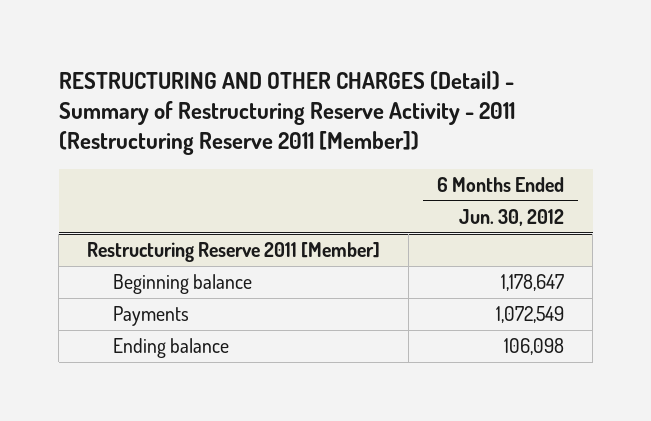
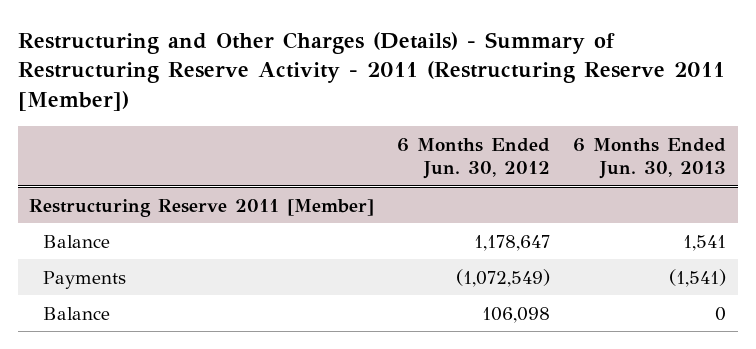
[58,70,515,156] RESTRUCTURING AND OTHER CHARGES (Detail) - Summary of Restructuring Reserve Activity - 2011 (Restructuring Reserve 2011 [Member]) -> [17,31,725,111] Restructuring and Other Charges (Details) - Summary of Restructuring Reserve Activity - 2011 (Restructuring Reserve 2011 [Member])
none -> [573,137,727,180] 6 Months Ended Jun. 30, 2013
[112,274,252,295] Beginning balance -> [43,234,111,248] Balance
[496,306,565,324] 1,072,549 -> [456,268,551,287] (1,072,549)
[112,338,229,359] Ending balance -> [43,306,111,320] Balance

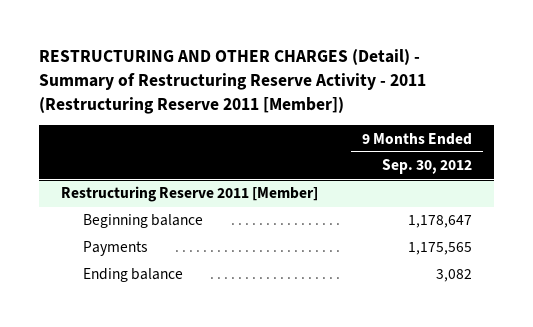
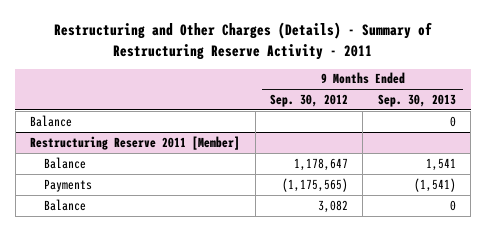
[38,49,426,114] RESTRUCTURING AND OTHER CHARGES (Detail) - Summary of Restructuring Reserve Activity - 2011 (Restructuring Reserve 2011 [Member]) -> [53,22,432,60] Restructuring and Other Charges (Details) - Summary of Restructuring Reserve Activity - 2011
none -> [377,93,456,107] Sep. 30, 2013
none -> [30,114,73,127] Balance
[83,214,204,229] Beginning balance -> [43,156,86,169] Balance
[408,242,473,256] 1,175,565 -> [281,177,348,192] (1,175,565)
[83,268,184,283] Ending balance -> [43,198,86,211] Balance

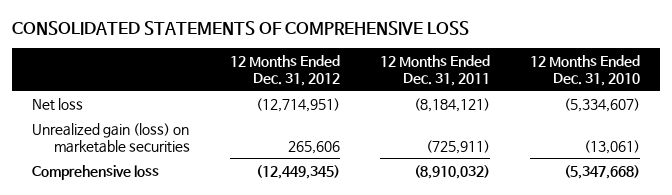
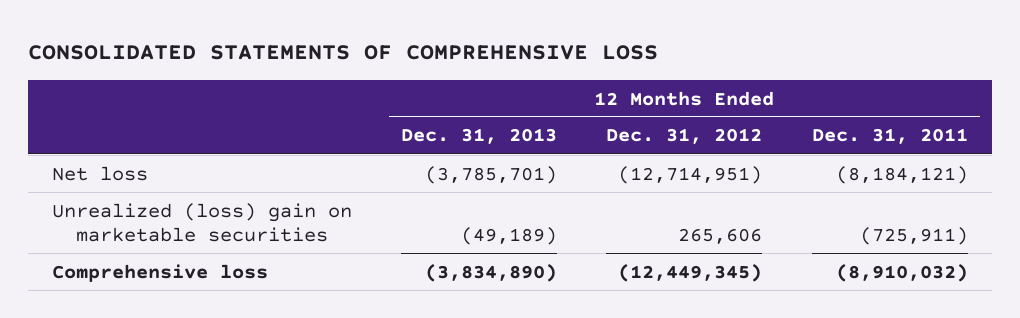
[530,54,641,86] 12 Months Ended Dec. 31, 2010 -> none
none -> [401,128,558,145] Dec. 31, 2013
[31,122,191,153] Unrealized gain (loss) on marketable securities -> [52,202,353,242] Unrealized (loss) gain on marketable securities

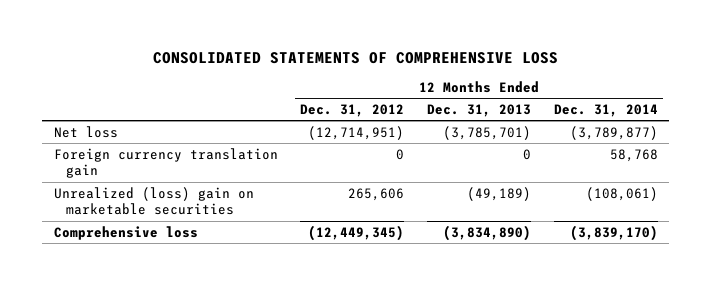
[811,128,968,145] Dec. 31, 2011 -> none
none -> [553,103,658,117] Dec. 31, 2014
none -> [53,147,278,179] Foreign currency translation gain

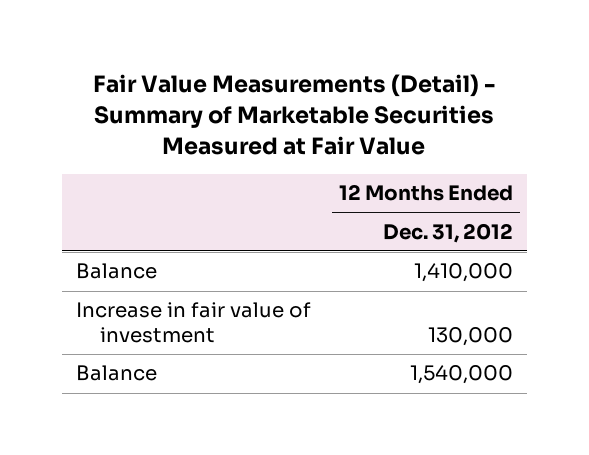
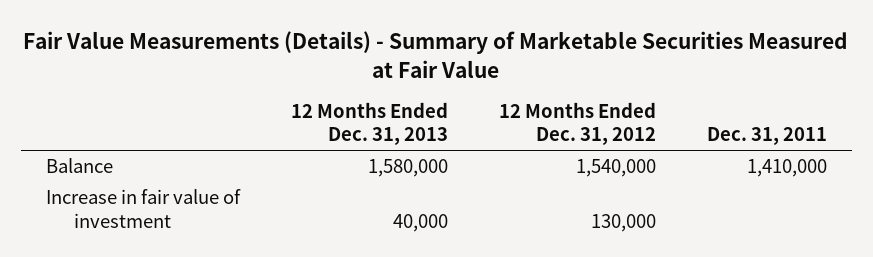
[93,74,496,155] Fair Value Measurements (Detail) - Summary of Marketable Securities Measured at Fair Value -> [23,31,849,78] Fair Value Measurements (Details) - Summary of Marketable Securities Measured at Fair Value
none -> [290,102,448,146] 12 Months Ended Dec. 31, 2013
none -> [706,127,827,146] Dec. 31, 2011
[75,263,157,280] Balance -> none
[75,302,311,343] Increase in fair value of investment -> [46,189,242,228] Increase in fair value of investment

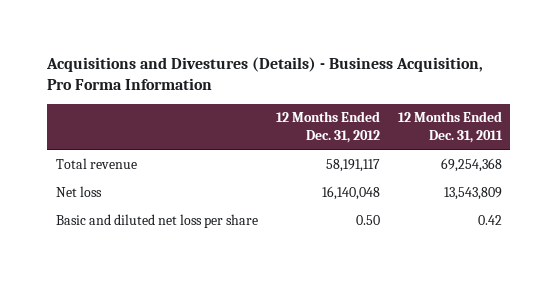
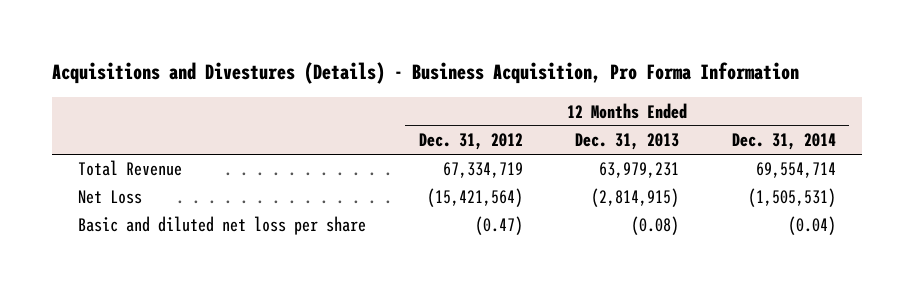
[397,111,503,143] 12 Months Ended Dec. 31, 2011 -> none
none -> [575,133,680,151] Dec. 31, 2013
none -> [731,133,836,151] Dec. 31, 2014
[56,157,138,169] Total revenue -> [78,160,183,177] Total Revenue
[325,158,380,172] 58,191,117 -> [442,162,523,179] 67,334,719
[56,185,103,197] Net loss -> [78,190,143,205] Net Loss
[321,185,380,200] 16,140,048 -> [426,188,523,208] (15,421,564)
[355,214,380,225] 0.50 -> [474,216,523,236] (0.47)

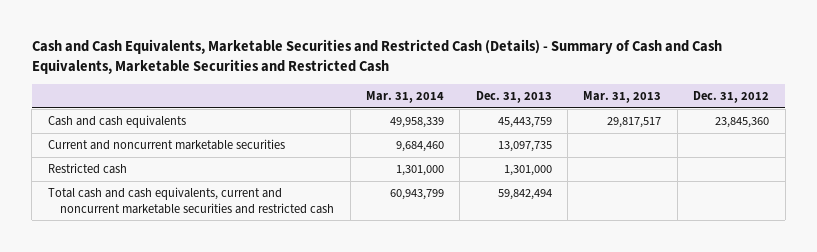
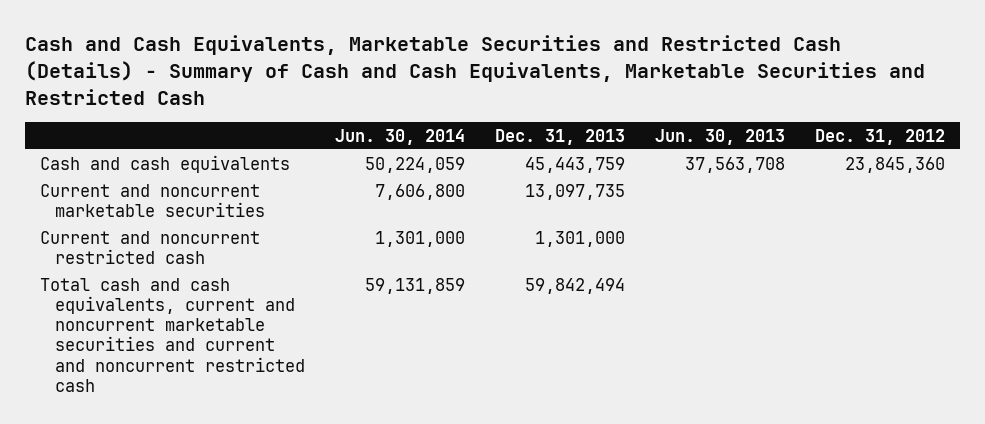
[366,90,445,103] Mar. 31, 2014 -> none
[583,90,662,103] Mar. 31, 2013 -> none
none -> [335,128,466,145] Jun. 30, 2014
none -> [654,128,785,145] Jun. 30, 2013
[47,163,127,175] Restricted cash -> [39,230,260,264] Current and noncurrent restricted cash
[47,187,335,214] Total cash and cash equivalents, current and noncurrent marketable securities and restricted cash -> [39,277,306,392] Total cash and cash equivalents, current and noncurrent marketable securities and current and noncurrent restricted cash

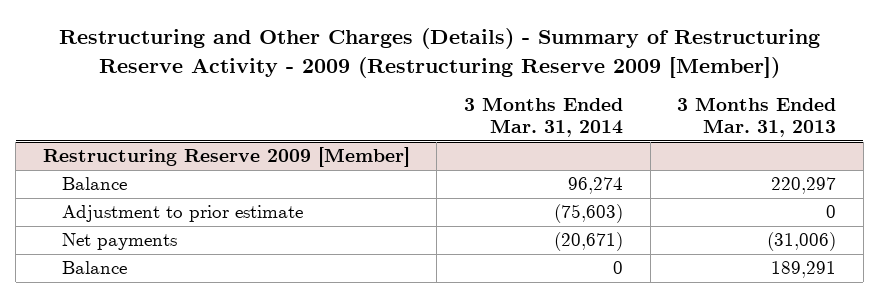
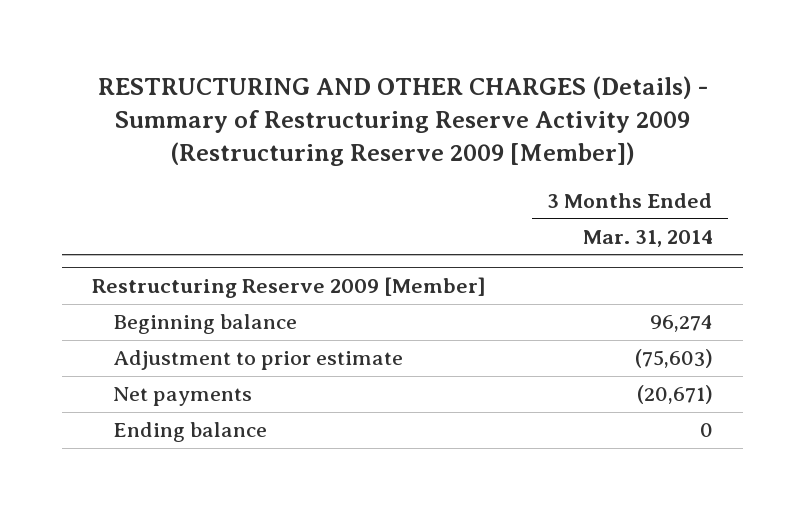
[58,28,820,78] Restructuring and Other Charges (Details) - Summary of Restructuring Reserve Activity - 2009 (Restructuring Reserve 2009 [Member]) -> [97,75,708,166] RESTRUCTURING AND OTHER CHARGES (Details) - Summary of Restructuring Reserve Activity 2009 (Restructuring Reserve 2009 [Member])
[677,97,837,137] 3 Months Ended Mar. 31, 2013 -> none
[61,177,127,191] Balance -> [112,314,297,335] Beginning balance
[61,261,127,275] Balance -> [112,422,267,443] Ending balance

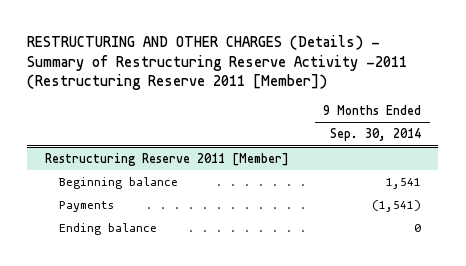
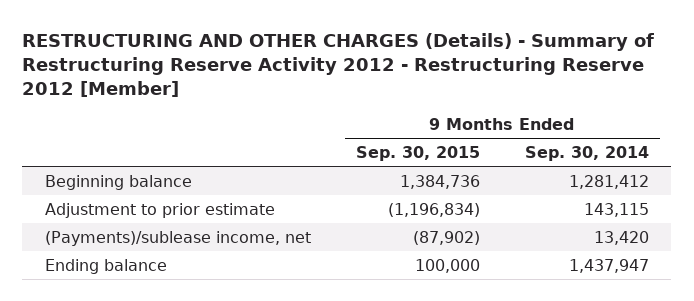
[27,35,408,91] RESTRUCTURING AND OTHER CHARGES (Details) - Summary of Restructuring Reserve Activity -2011 (Restructuring Reserve 2011 [Member]) -> [22,32,655,97] RESTRUCTURING AND OTHER CHARGES (Details) - Summary of Restructuring Reserve Activity 2012 - Restructuring Reserve 2012 [Member]
none -> [355,145,480,161] Sep. 30, 2015
[44,153,289,167] Restructuring Reserve 2011 [Member] -> none
[386,178,422,190] 1,541 -> [568,174,649,189] 1,281,412
none -> [44,202,275,218] Adjustment to prior estimate
[59,201,115,213] Payments -> [44,230,311,246] (Payments)/sublease income, net
[372,200,422,213] (1,541) -> [593,230,649,245] 13,420
[414,224,422,233] 0 -> [568,258,649,273] 1,437,947

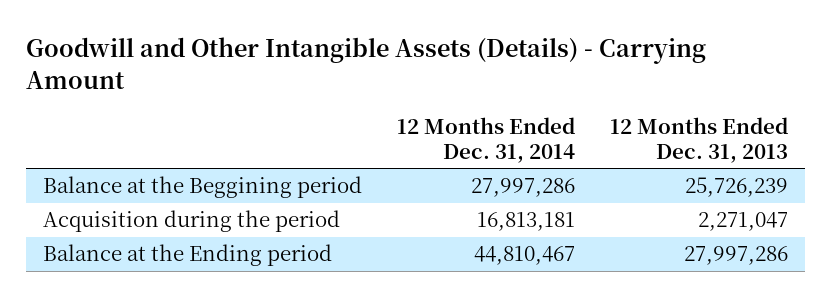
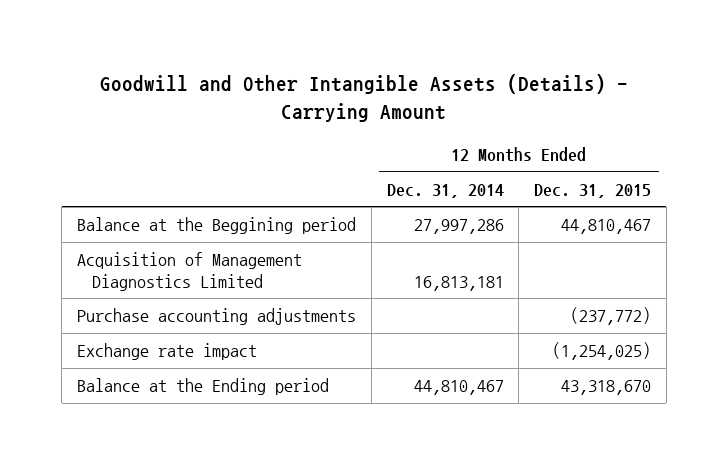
[609,116,788,163] 12 Months Ended Dec. 31, 2013 -> none
none -> [534,183,652,198] Dec. 31, 2015
[43,210,341,233] Acquisition during the period -> [77,252,303,291] Acquisition of Management Diagnostics Limited
none -> [77,308,357,326] Purchase accounting adjustments
none -> [77,343,258,361] Exchange rate impact

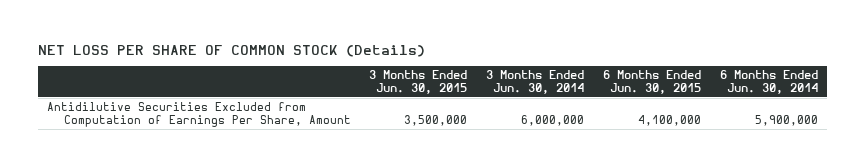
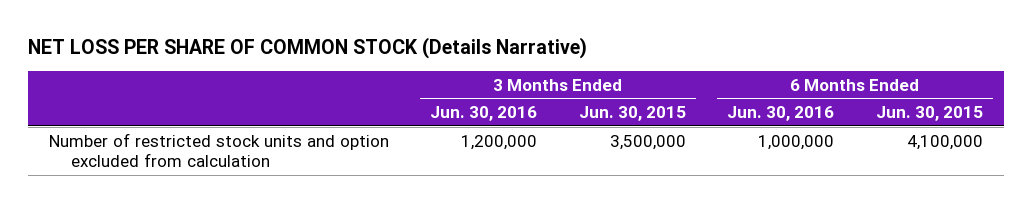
[37,45,425,58] NET LOSS PER SHARE OF COMMON STOCK (Details) -> [28,37,588,60] NET LOSS PER SHARE OF COMMON STOCK (Details Narrative)
[486,69,585,95] 3 Months Ended Jun. 30, 2014 -> none
[719,69,818,95] 6 Months Ended Jun. 30, 2014 -> none
none -> [430,106,538,122] Jun. 30, 2016
none -> [727,106,835,122] Jun. 30, 2016
[47,101,351,128] Antidilutive Securities Excluded from Computation of Earnings Per Share, Amount -> [48,132,389,168] Number of restricted stock units and option excluded from calculation

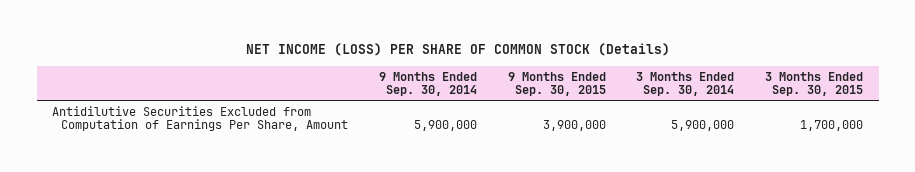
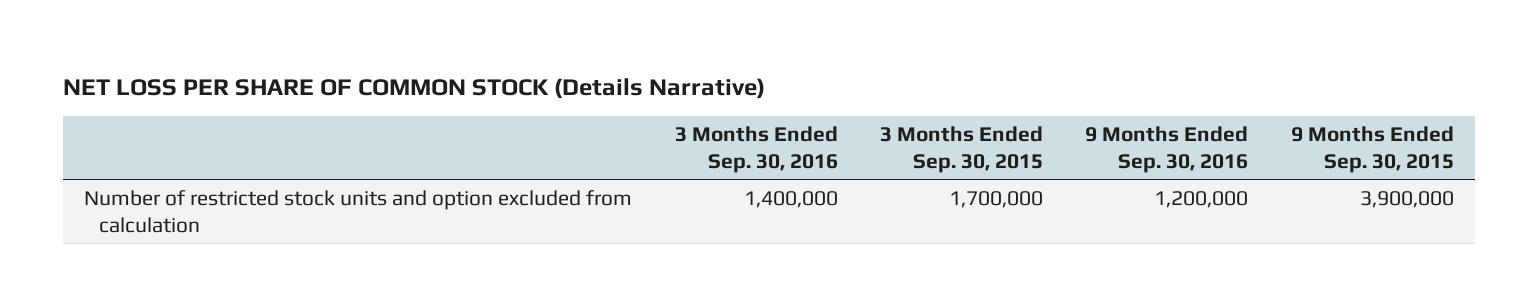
[245,43,670,57] NET INCOME (LOSS) PER SHARE OF COMMON STOCK (Details) -> [62,78,765,100] NET LOSS PER SHARE OF COMMON STOCK (Details Narrative)
[378,71,477,96] 9 Months Ended Sep. 30, 2014 -> none
[636,71,735,96] 3 Months Ended Sep. 30, 2014 -> none
none -> [674,126,838,173] 3 Months Ended Sep. 30, 2016
none -> [1085,126,1249,173] 9 Months Ended Sep. 30, 2016
[52,105,348,131] Antidilutive Securities Excluded from Computation of Earnings Per Share, Amount -> [84,189,633,233] Number of restricted stock units and option excluded from calculation

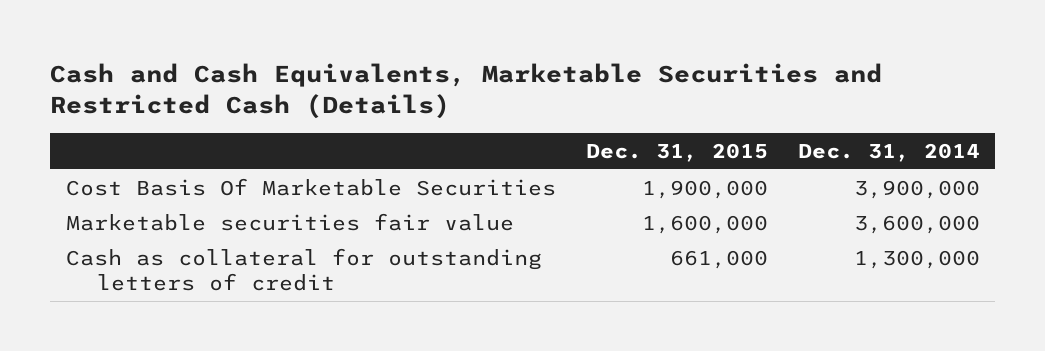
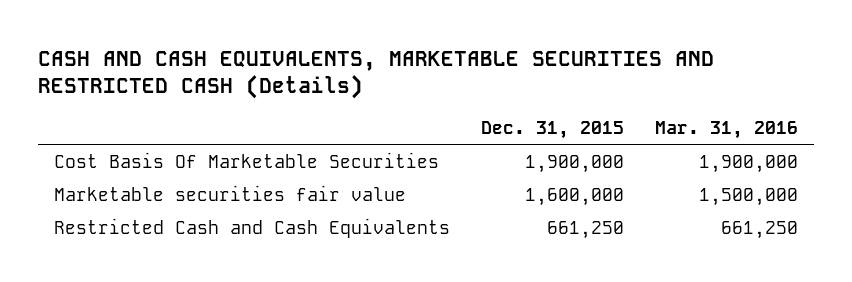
[50,62,883,120] Cash and Cash Equivalents, Marketable Securities and Restricted Cash (Details) -> [38,50,715,100] CASH AND CASH EQUIVALENTS, MARKETABLE SECURITIES AND RESTRICTED CASH (Details)
[797,143,980,163] Dec. 31, 2014 -> none
none -> [655,120,799,139] Mar. 31, 2016
[65,247,542,292] Cash as collateral for outstanding letters of credit -> none
none -> [53,217,450,238] Restricted Cash and Cash Equivalents

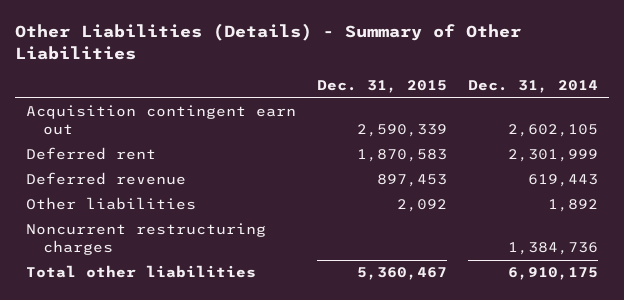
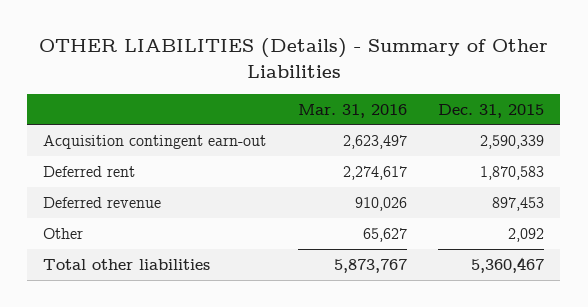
[15,23,522,60] Other Liabilities (Details) - Summary of Other Liabilities -> [38,38,548,78] OTHER LIABILITIES (Details) - Summary of Other Liabilities
[468,80,599,94] Dec. 31, 2014 -> none
none -> [297,103,407,118] Mar. 31, 2016
[25,105,296,136] Acquisition contingent earn out -> [43,134,267,149] Acquisition contingent earn-out
[25,223,266,256] Noncurrent restructuring charges -> none
[25,197,196,211] Other liabilities -> [43,227,84,239] Other

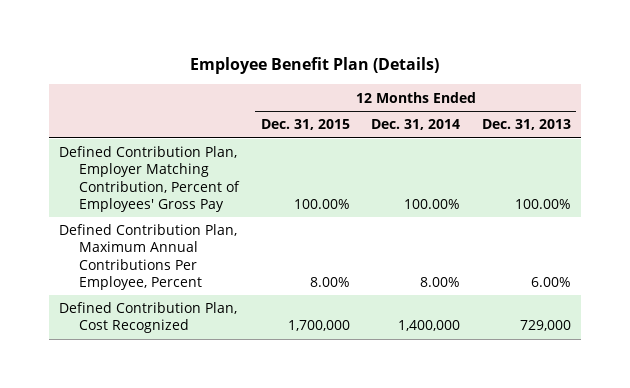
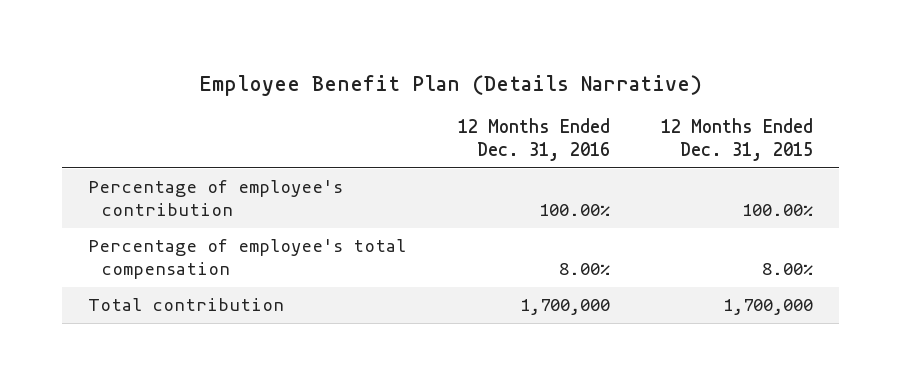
[189,57,439,75] Employee Benefit Plan (Details) -> [198,74,702,96] Employee Benefit Plan (Details Narrative)
[371,119,461,131] Dec. 31, 2014 -> none
[481,119,571,131] Dec. 31, 2013 -> none
none -> [457,118,610,162] 12 Months Ended Dec. 31, 2016
[59,146,241,212] Defined Contribution Plan, Employer Matching Contribution, Percent of Employees' Gross Pay -> [87,180,343,217] Percentage of employee's contribution
[59,224,238,290] Defined Contribution Plan, Maximum Annual Contributions Per Employee, Percent -> [87,239,406,280] Percentage of employee's total compensation
[59,302,238,334] Defined Contribution Plan, Cost Recognized -> [87,298,284,312] Total contribution

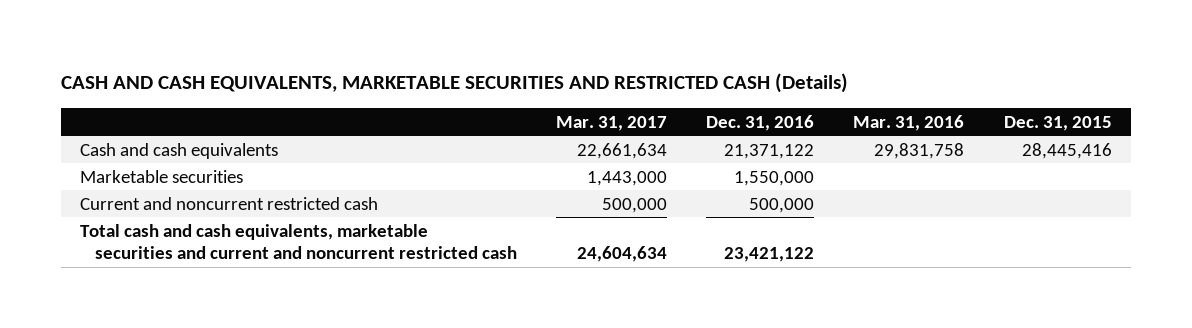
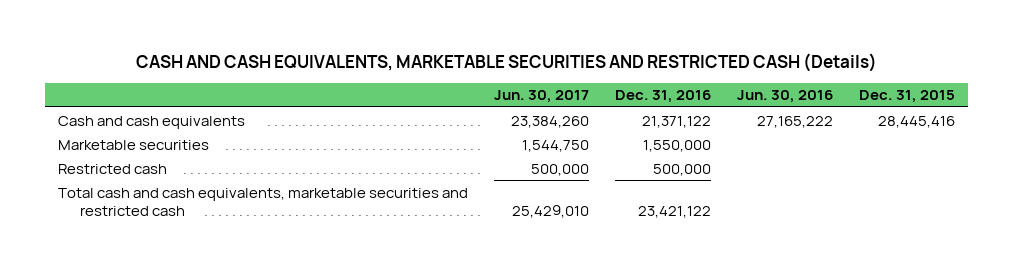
[555,115,667,131] Mar. 31, 2017 -> none
[853,114,965,131] Mar. 31, 2016 -> none
none -> [494,90,590,104] Jun. 30, 2017
none -> [737,90,834,104] Jun. 30, 2016
[80,196,379,210] Current and noncurrent restricted cash -> [57,163,167,174] Restricted cash
[80,223,517,260] Total cash and cash equivalents, marketable securities and current and noncurrent restricted cash -> [57,187,468,216] Total cash and cash equivalents, marketable securities and restricted cash

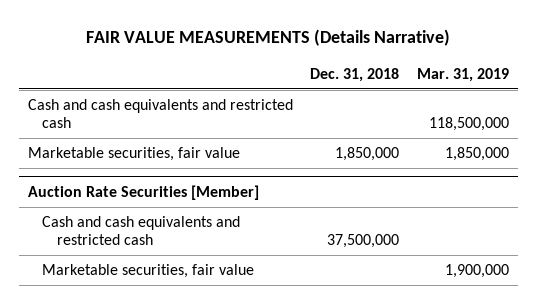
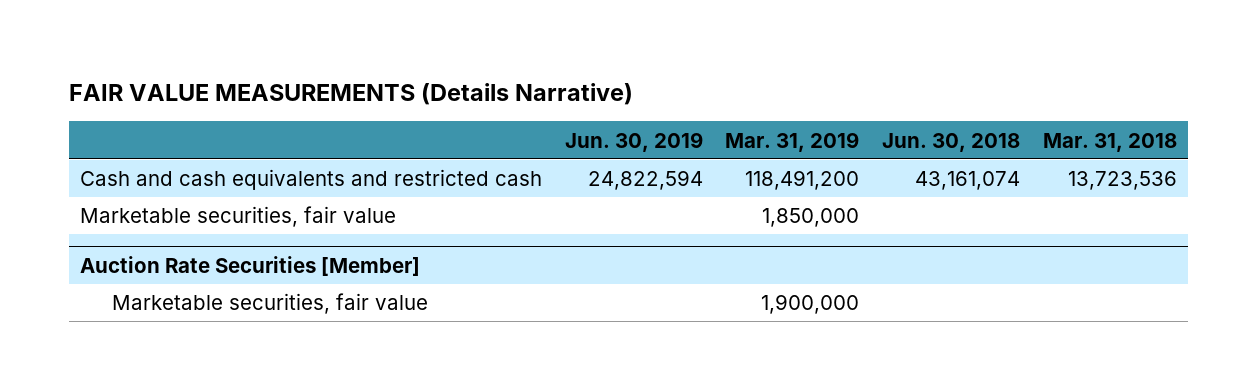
[310,67,400,82] Dec. 31, 2018 -> none
none -> [564,131,703,152] Jun. 30, 2019
none -> [881,132,1020,152] Jun. 30, 2018
none -> [1042,132,1177,152] Mar. 31, 2018
[428,116,509,131] 118,500,000 -> [745,170,860,191] 118,491,200
[42,216,241,245] Cash and cash equivalents and restricted cash -> none

